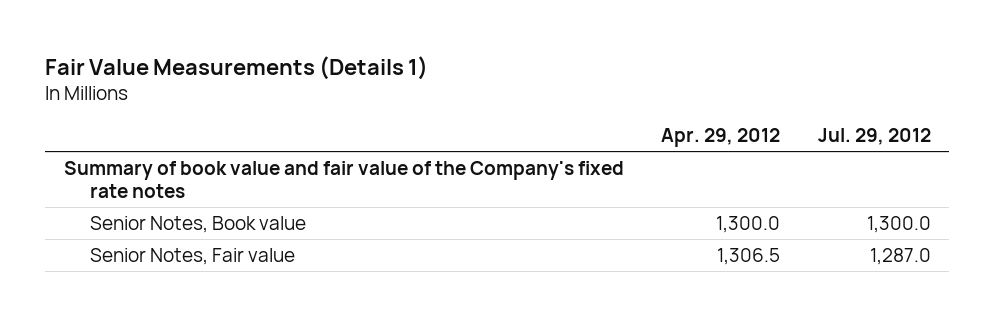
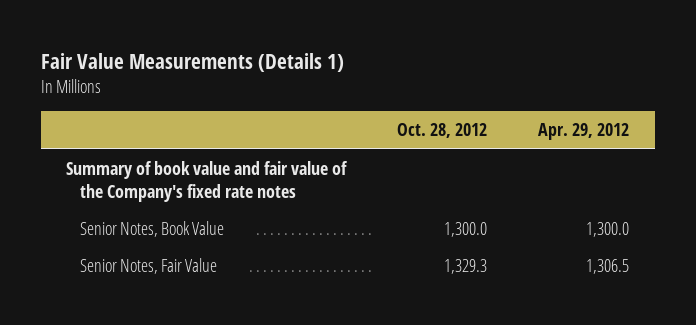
[817,128,931,146] Jul. 29, 2012 -> none
none -> [397,123,488,139] Oct. 28, 2012
[89,215,306,233] Senior Notes, Book value -> [80,221,225,238] Senior Notes, Book Value
[89,247,295,265] Senior Notes, Fair value -> [80,258,218,275] Senior Notes, Fair Value

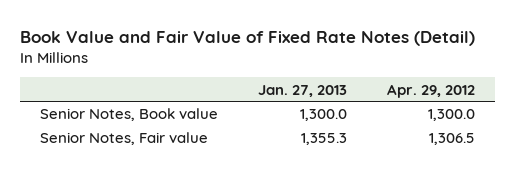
[40,52,344,72] Fair Value Measurements (Details 1) -> [19,30,475,46] Book Value and Fair Value of Fixed Rate Notes (Detail)
[397,123,488,139] Oct. 28, 2012 -> none
none -> [258,84,348,97] Jan. 27, 2013
[66,161,349,202] Summary of book value and fair value of the Company's fixed rate notes -> none
[80,221,225,238] Senior Notes, Book Value -> [39,108,218,122] Senior Notes, Book value
[80,258,218,275] Senior Notes, Fair Value -> [39,132,208,146] Senior Notes, Fair value

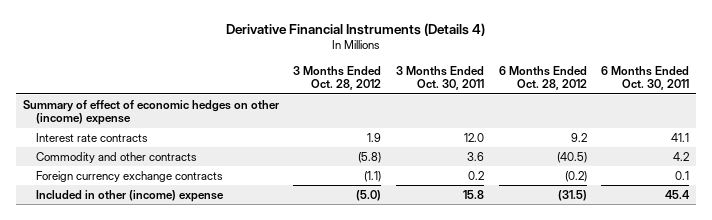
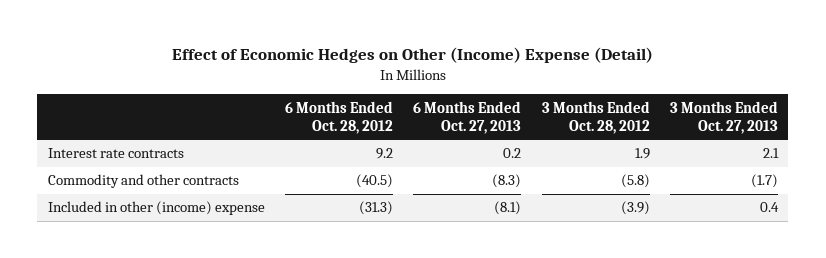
[225,22,485,36] Derivative Financial Instruments (Details 4) -> [171,47,653,64] Effect of Economic Hedges on Other (Income) Expense (Detail)
[395,65,484,91] 3 Months Ended Oct. 30, 2011 -> none
[601,65,690,91] 6 Months Ended Oct. 30, 2011 -> none
none -> [413,100,522,134] 6 Months Ended Oct. 27, 2013
none -> [670,100,779,134] 3 Months Ended Oct. 27, 2013
[22,99,279,126] Summary of effect of economic hedges on other (income) expense -> none
[35,170,223,182] Foreign currency exchange contracts -> none
[356,189,382,201] (5.0) -> [620,201,650,216] (3.9)
[557,189,587,201] (31.5) -> [359,201,394,216] (31.3)

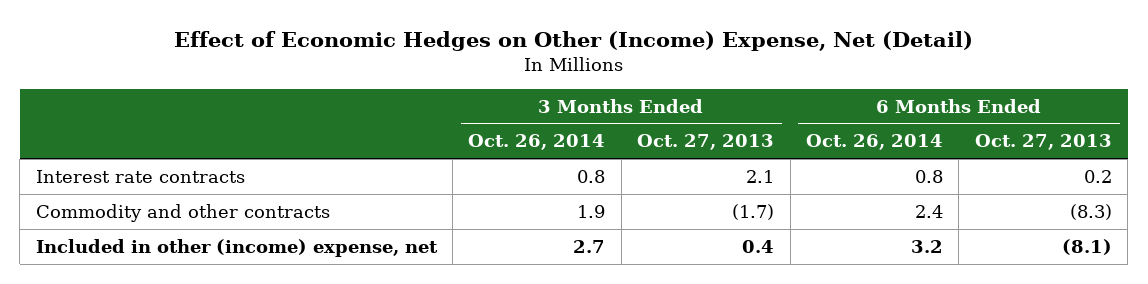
[171,47,653,64] Effect of Economic Hedges on Other (Income) Expense (Detail) -> [173,31,973,52] Effect of Economic Hedges on Other (Income) Expense, Net (Detail)
[285,100,394,134] 6 Months Ended Oct. 28, 2012 -> none
[541,100,650,134] 3 Months Ended Oct. 28, 2012 -> none
none -> [468,134,606,151] Oct. 26, 2014
none -> [806,134,944,151] Oct. 26, 2014
[47,201,265,216] Included in other (income) expense -> [35,238,438,257] Included in other (income) expense, net

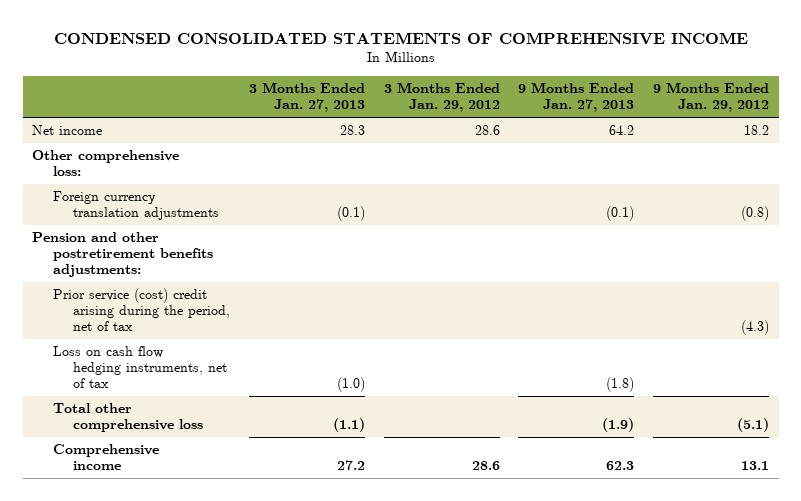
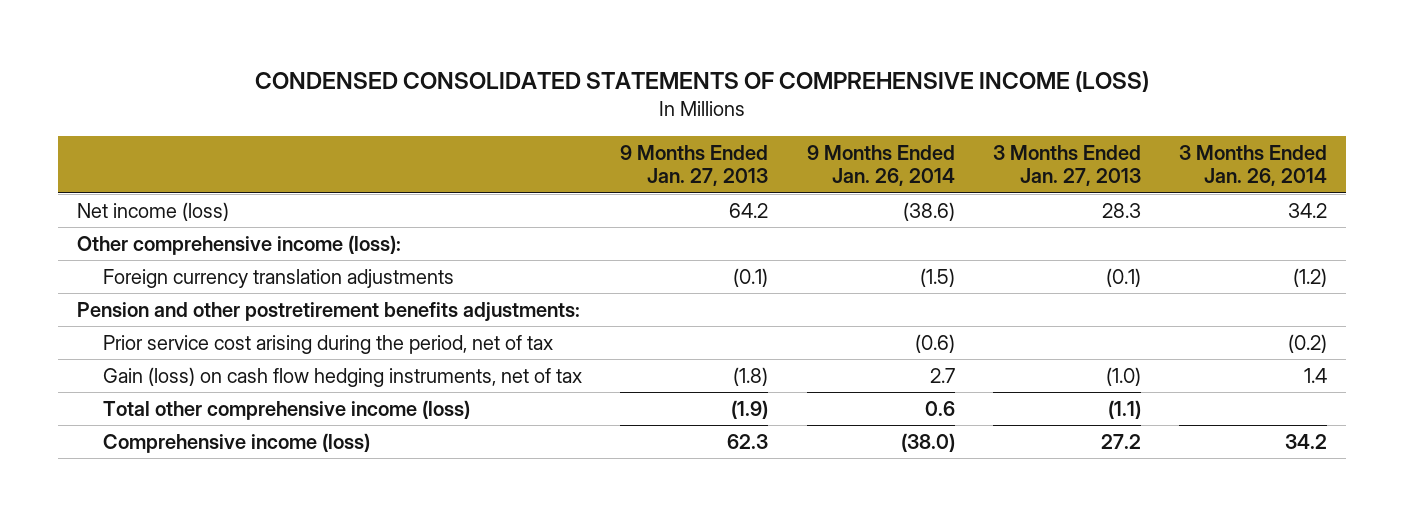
[53,32,748,46] CONDENSED CONSOLIDATED STATEMENTS OF COMPREHENSIVE INCOME -> [255,71,1150,93] CONDENSED CONSOLIDATED STATEMENTS OF COMPREHENSIVE INCOME (LOSS)
[383,82,500,113] 3 Months Ended Jan. 29, 2012 -> none
[653,82,770,113] 9 Months Ended Jan. 29, 2012 -> none
none -> [806,145,955,187] 9 Months Ended Jan. 26, 2014
none -> [1179,145,1328,187] 3 Months Ended Jan. 26, 2014
[32,125,103,136] Net income -> [77,201,230,221] Net income (loss)
[32,150,180,177] Other comprehensive loss: -> [77,234,402,255] Other comprehensive income (loss):
[52,288,231,332] Prior service (cost) credit arising during the period, net of tax -> [103,334,554,354] Prior service cost arising during the period, net of tax
[52,346,228,389] Loss on cash flow hedging instruments, net of tax -> [103,366,583,387] Gain (loss) on cash flow hedging instruments, net of tax
[52,403,204,433] Total other comprehensive loss -> [103,399,471,420] Total other comprehensive income (loss)
[52,444,159,471] Comprehensive income -> [103,432,371,453] Comprehensive income (loss)

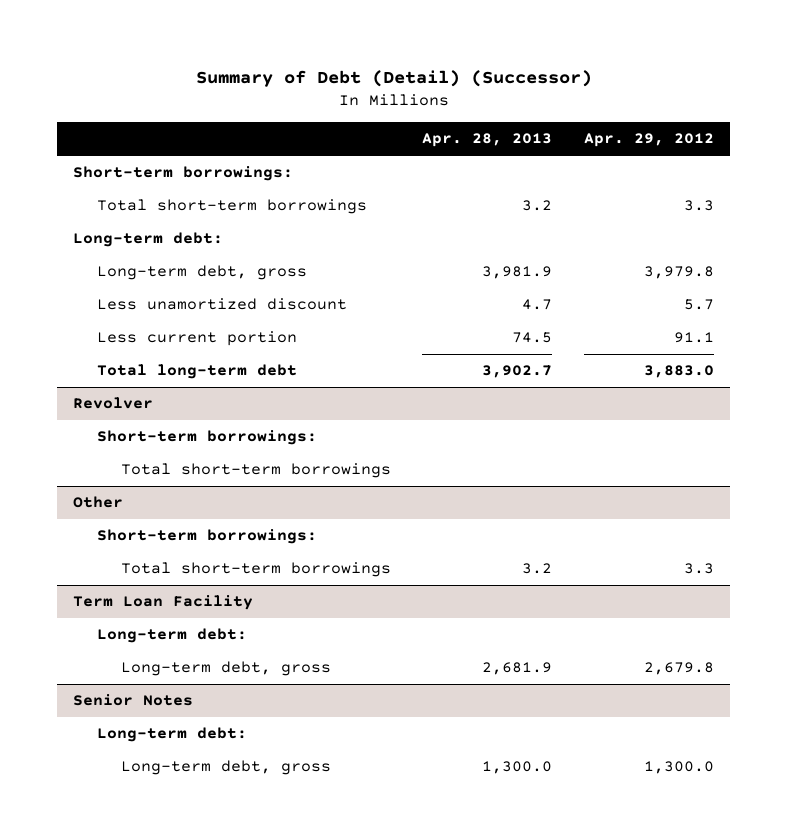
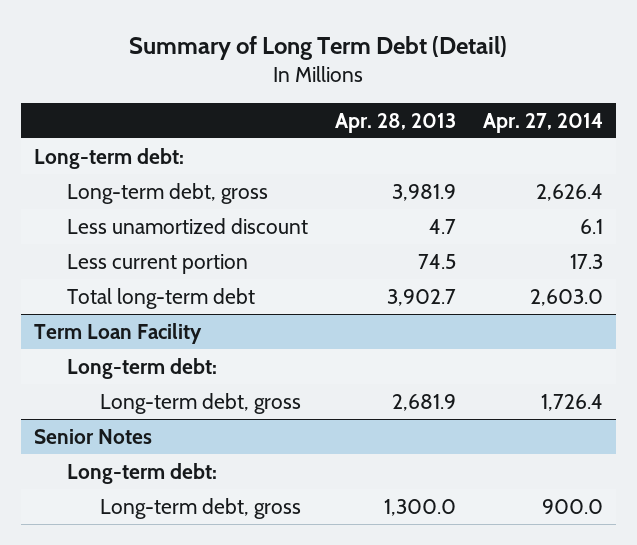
[195,70,592,88] Summary of Debt (Detail) (Successor) -> [129,35,508,60] Summary of Long Term Debt (Detail)
[583,133,714,148] Apr. 29, 2012 -> none
none -> [482,112,603,133] Apr. 27, 2014
[73,166,294,182] Short-term borrowings: -> none
[97,199,368,215] Total short-term borrowings -> none
[73,397,154,410] Revolver -> none
[97,430,318,446] Short-term borrowings: -> none
[120,463,391,479] Total short-term borrowings -> none
[73,496,124,509] Other -> none
[97,529,318,545] Short-term borrowings: -> none
[120,562,391,578] Total short-term borrowings -> none

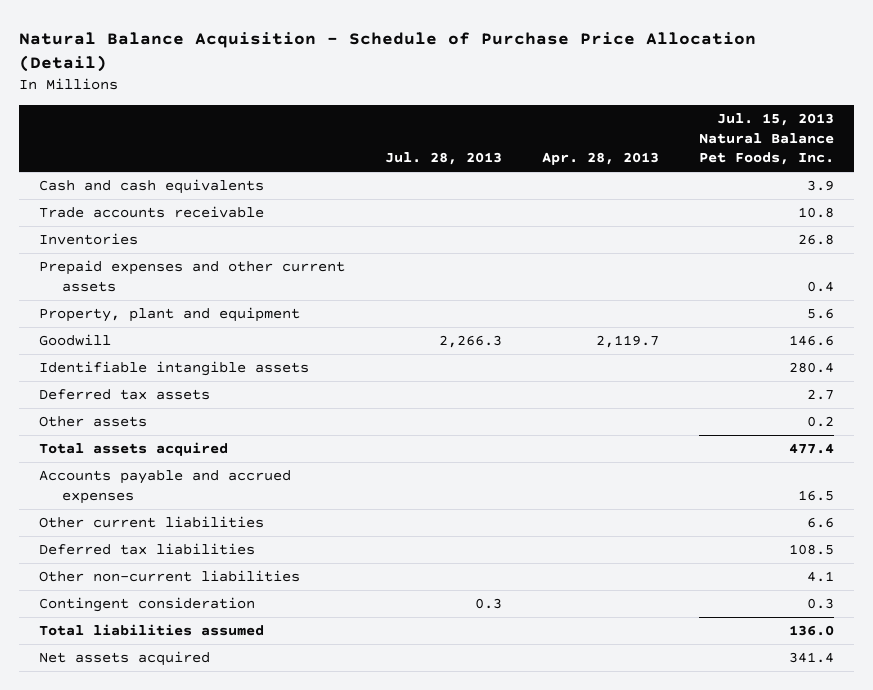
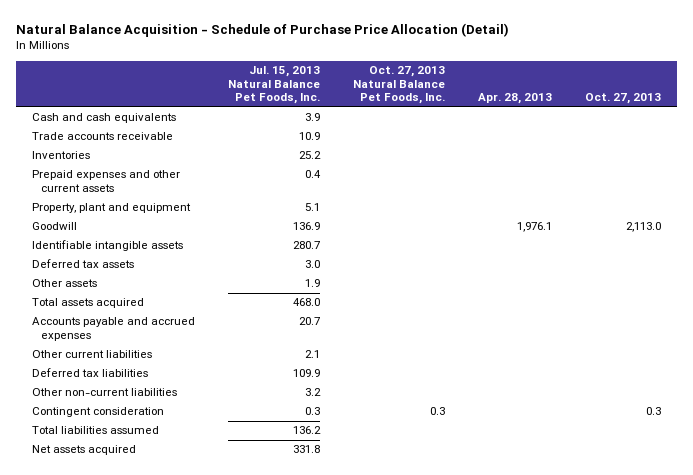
[385,152,503,166] Jul. 28, 2013 -> none
none -> [353,65,446,105] Oct. 27, 2013 Natural Balance Pet Foods, Inc.
none -> [584,93,661,105] Oct. 27, 2013
[798,207,835,219] 10.8 -> [299,132,321,141] 10.9
[798,234,835,246] 26.8 -> [299,151,322,160] 25.2
[807,308,835,320] 5.6 -> [305,203,321,212] 5.1
[596,335,660,349] 2,119.7 -> [516,222,552,233] 1,976.1
[789,335,835,347] 146.6 -> [293,222,321,231] 136.9
[789,362,835,374] 280.4 -> [293,241,321,250] 280.7
[807,389,835,401] 2.7 -> [305,260,321,269] 3.0
[807,416,835,428] 0.2 -> [305,279,321,288] 1.9
[789,443,835,455] 477.4 -> [293,298,321,307] 468.0
[798,489,835,501] 16.5 -> [299,317,321,326] 20.7
[807,517,835,529] 6.6 -> [305,350,321,359] 2.1
[789,544,835,556] 108.5 -> [293,369,321,378] 109.9
[807,571,835,583] 4.1 -> [305,388,322,397] 3.2
[789,625,835,637] 136.0 -> [293,426,322,435] 136.2
[789,652,835,664] 341.4 -> [293,445,321,454] 331.8

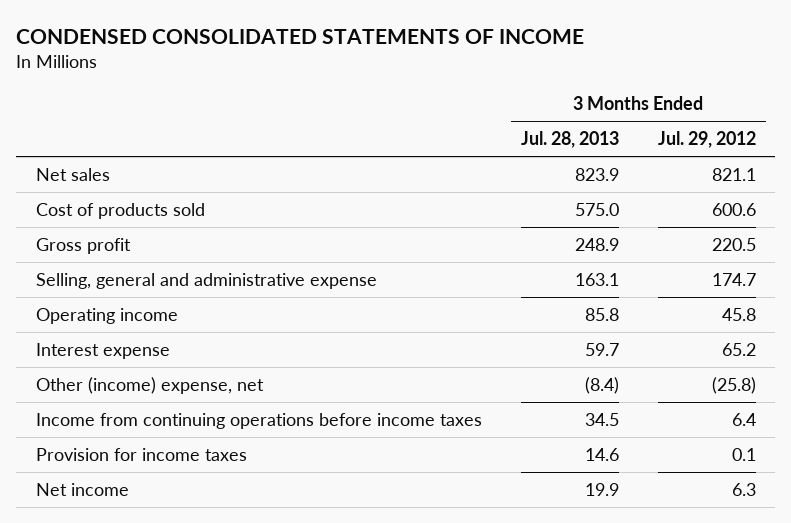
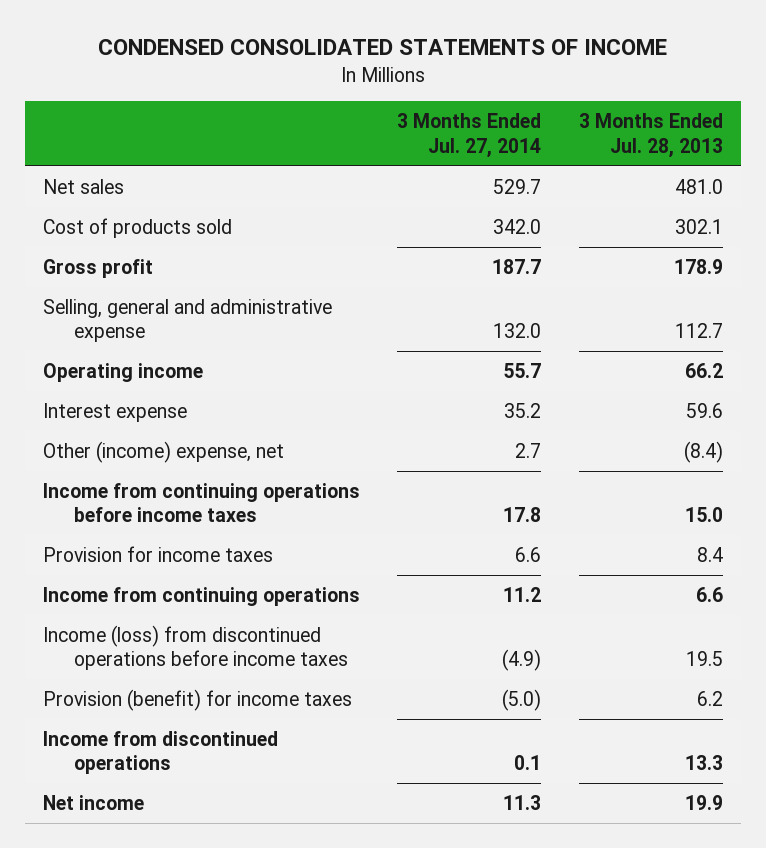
[657,131,756,149] Jul. 29, 2012 -> none
none -> [397,113,542,158] 3 Months Ended Jul. 27, 2014
[574,167,619,181] 823.9 -> [674,178,723,194] 481.0
[574,202,619,216] 575.0 -> [674,218,723,234] 302.1
[574,237,619,251] 248.9 -> [673,258,723,274] 178.9
[574,272,619,286] 163.1 -> [674,323,723,339] 112.7
[584,307,619,321] 85.8 -> [684,362,723,378] 66.2
[584,342,619,356] 59.7 -> [685,402,723,418] 59.6
[584,412,619,426] 34.5 -> [684,507,723,523] 15.0
[584,447,619,461] 14.6 -> [696,546,723,562] 8.4
none -> [43,586,361,606] Income from continuing operations
none -> [43,624,348,671] Income (loss) from discontinued operations before income taxes
none -> [43,688,353,711] Provision (benefit) for income taxes
none -> [43,730,279,775] Income from discontinued operations

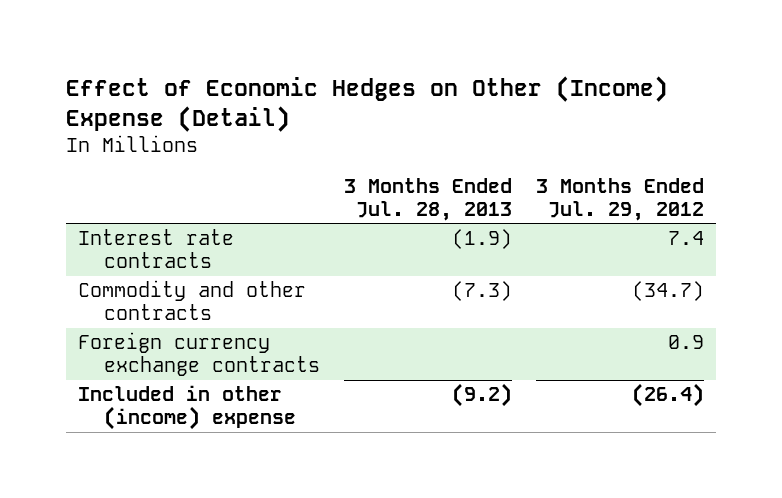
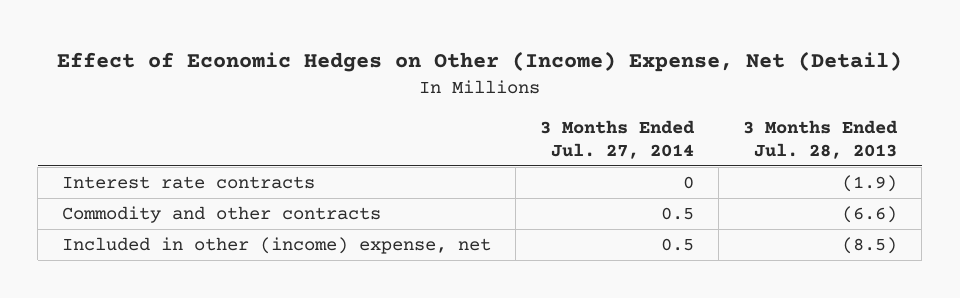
[65,75,668,133] Effect of Economic Hedges on Other (Income) Expense (Detail) -> [56,51,902,73] Effect of Economic Hedges on Other (Income) Expense, Net (Detail)
[536,177,705,221] 3 Months Ended Jul. 29, 2012 -> none
none -> [540,119,696,159] 3 Months Ended Jul. 27, 2014
[77,332,321,376] Foreign currency exchange contracts -> none
[452,281,513,302] (7.3) -> [842,205,898,223] (6.6)
[77,385,297,430] Included in other (income) expense -> [62,236,492,254] Included in other (income) expense, net
[452,383,513,408] (9.2) -> [842,236,898,254] (8.5)

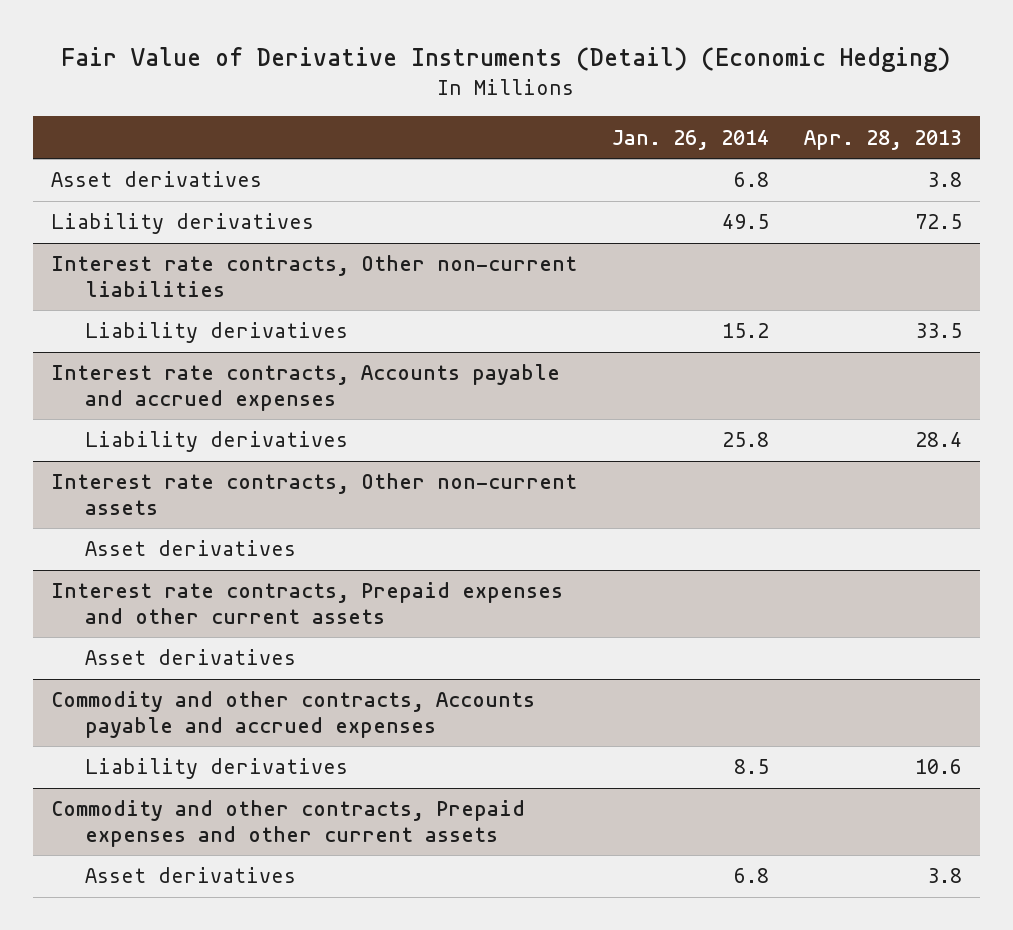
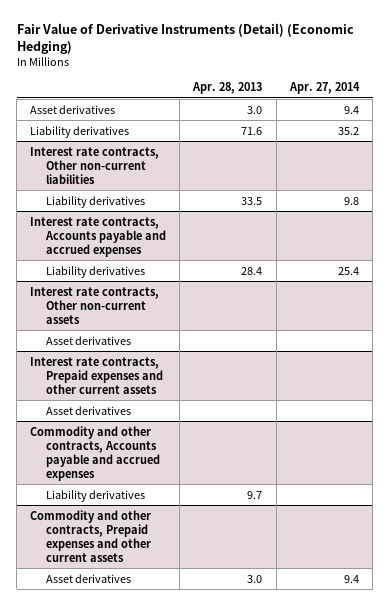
[611,129,769,150] Jan. 26, 2014 -> none
none -> [289,82,361,95] Apr. 27, 2014
[927,172,963,188] 3.8 -> [247,105,263,114] 3.0
[915,214,963,230] 72.5 -> [241,126,263,135] 71.6
[915,759,963,775] 10.6 -> [247,490,263,499] 9.7
[927,868,963,884] 3.8 -> [247,574,263,583] 3.0

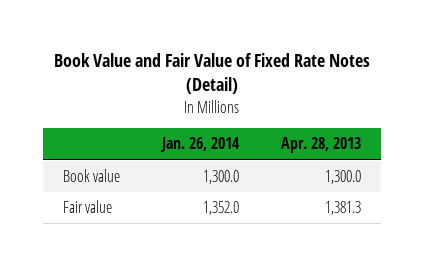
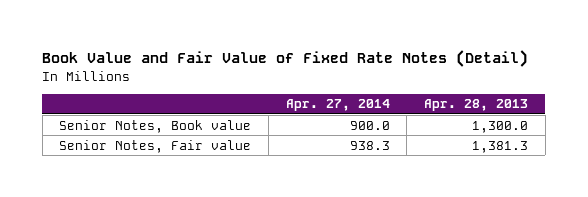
[159,137,240,153] Jan. 26, 2014 -> none
none -> [285,99,390,112] Apr. 27, 2014
[63,169,121,183] Book value -> [59,119,252,133] Senior Notes, Book value
[63,200,113,214] Fair value -> [59,139,252,153] Senior Notes, Fair value

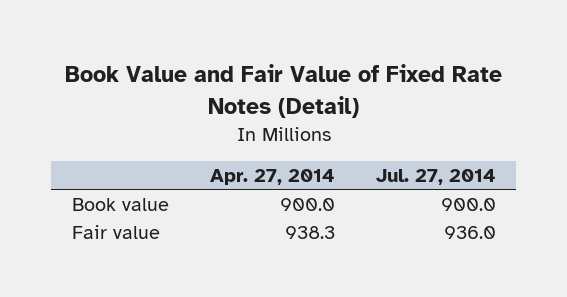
[424,99,529,112] Apr. 28, 2013 -> none
none -> [375,169,496,186] Jul. 27, 2014
[59,119,252,133] Senior Notes, Book value -> [71,198,169,212] Book value
[59,139,252,153] Senior Notes, Fair value -> [71,225,160,240] Fair value

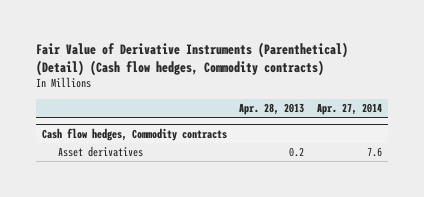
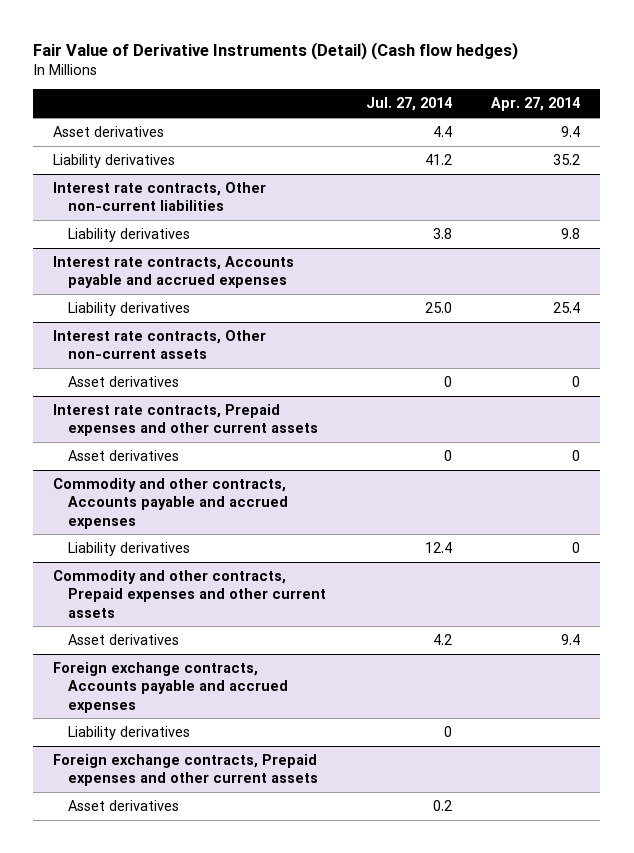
[35,41,348,76] Fair Value of Derivative Instruments (Parenthetical) (Detail) (Cash flow hedges, Commodity contracts) -> [33,41,519,60] Fair Value of Derivative Instruments (Detail) (Cash flow hedges)
[239,103,305,116] Apr. 28, 2013 -> none
none -> [365,97,452,112] Jul. 27, 2014
[42,128,228,142] Cash flow hedges, Commodity contracts -> none
[366,147,382,158] 7.6 -> [561,125,581,137] 9.4
none -> [53,153,176,168] Liability derivatives
none -> [53,181,267,212] Interest rate contracts, Other non-current liabilities
none -> [67,227,190,242] Liability derivatives
none -> [53,255,295,289] Interest rate contracts, Accounts payable and accrued expenses
none -> [67,301,190,316] Liability derivatives
none -> [53,329,267,360] Interest rate contracts, Other non-current assets
none -> [67,375,179,387] Asset derivatives
none -> [53,403,318,437] Interest rate contracts, Prepaid expenses and other current assets
none -> [67,449,179,461] Asset derivatives
none -> [53,477,288,529] Commodity and other contracts, Accounts payable and accrued expenses
none -> [67,541,190,556] Liability derivatives
none -> [53,569,326,618] Commodity and other contracts, Prepaid expenses and other current assets
none -> [67,633,179,645] Asset derivatives
none -> [53,661,288,713] Foreign exchange contracts, Accounts payable and accrued expenses
none -> [67,725,190,740] Liability derivatives
none -> [53,753,318,787] Foreign exchange contracts, Prepaid expenses and other current assets
none -> [67,799,179,811] Asset derivatives

